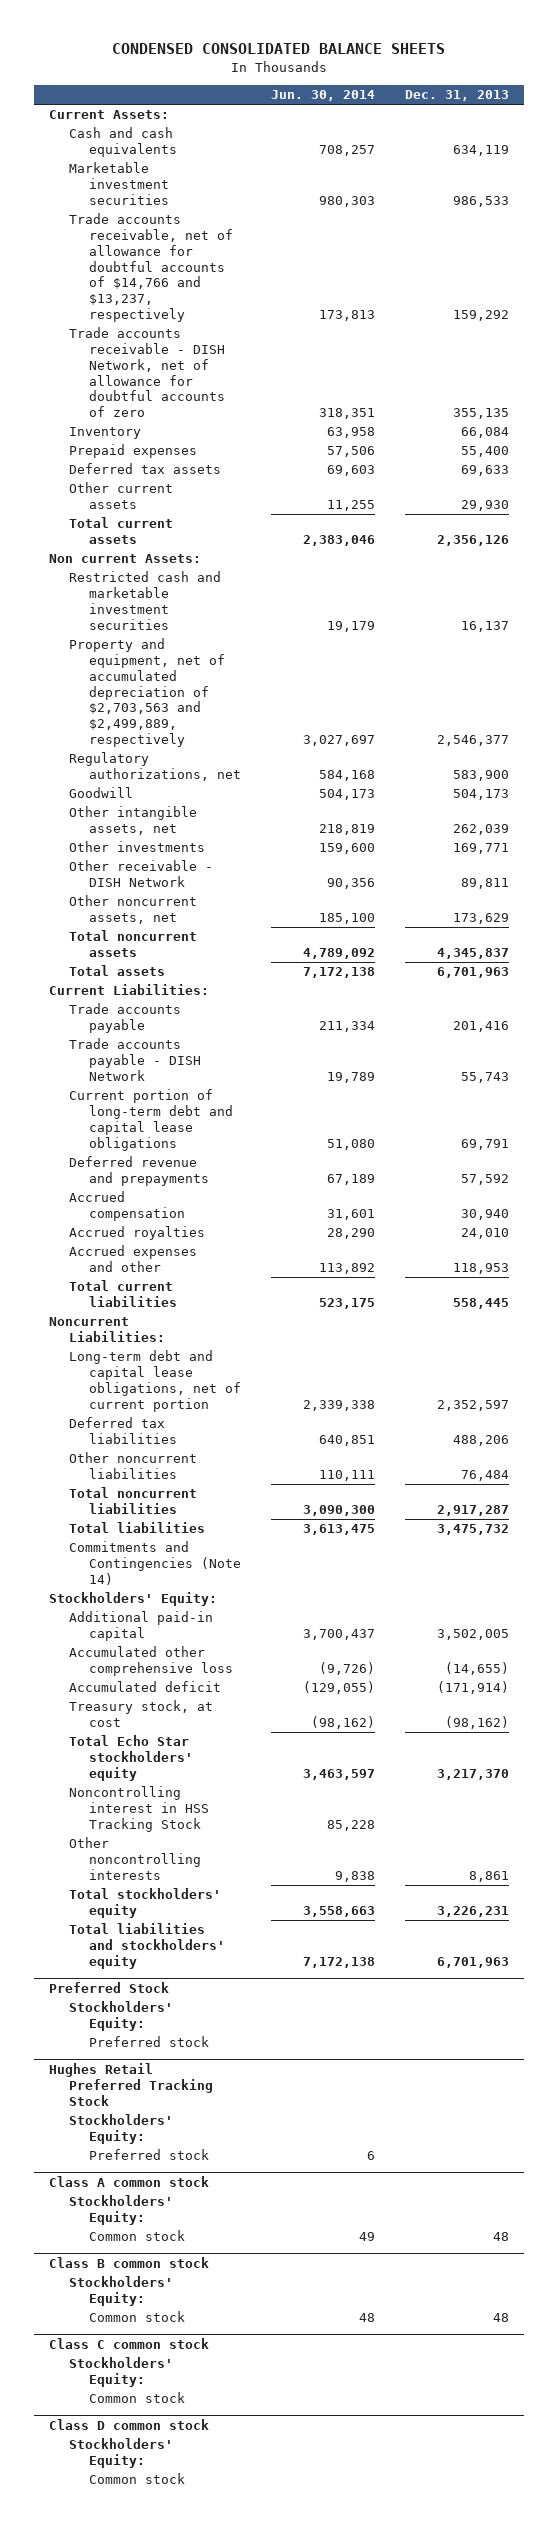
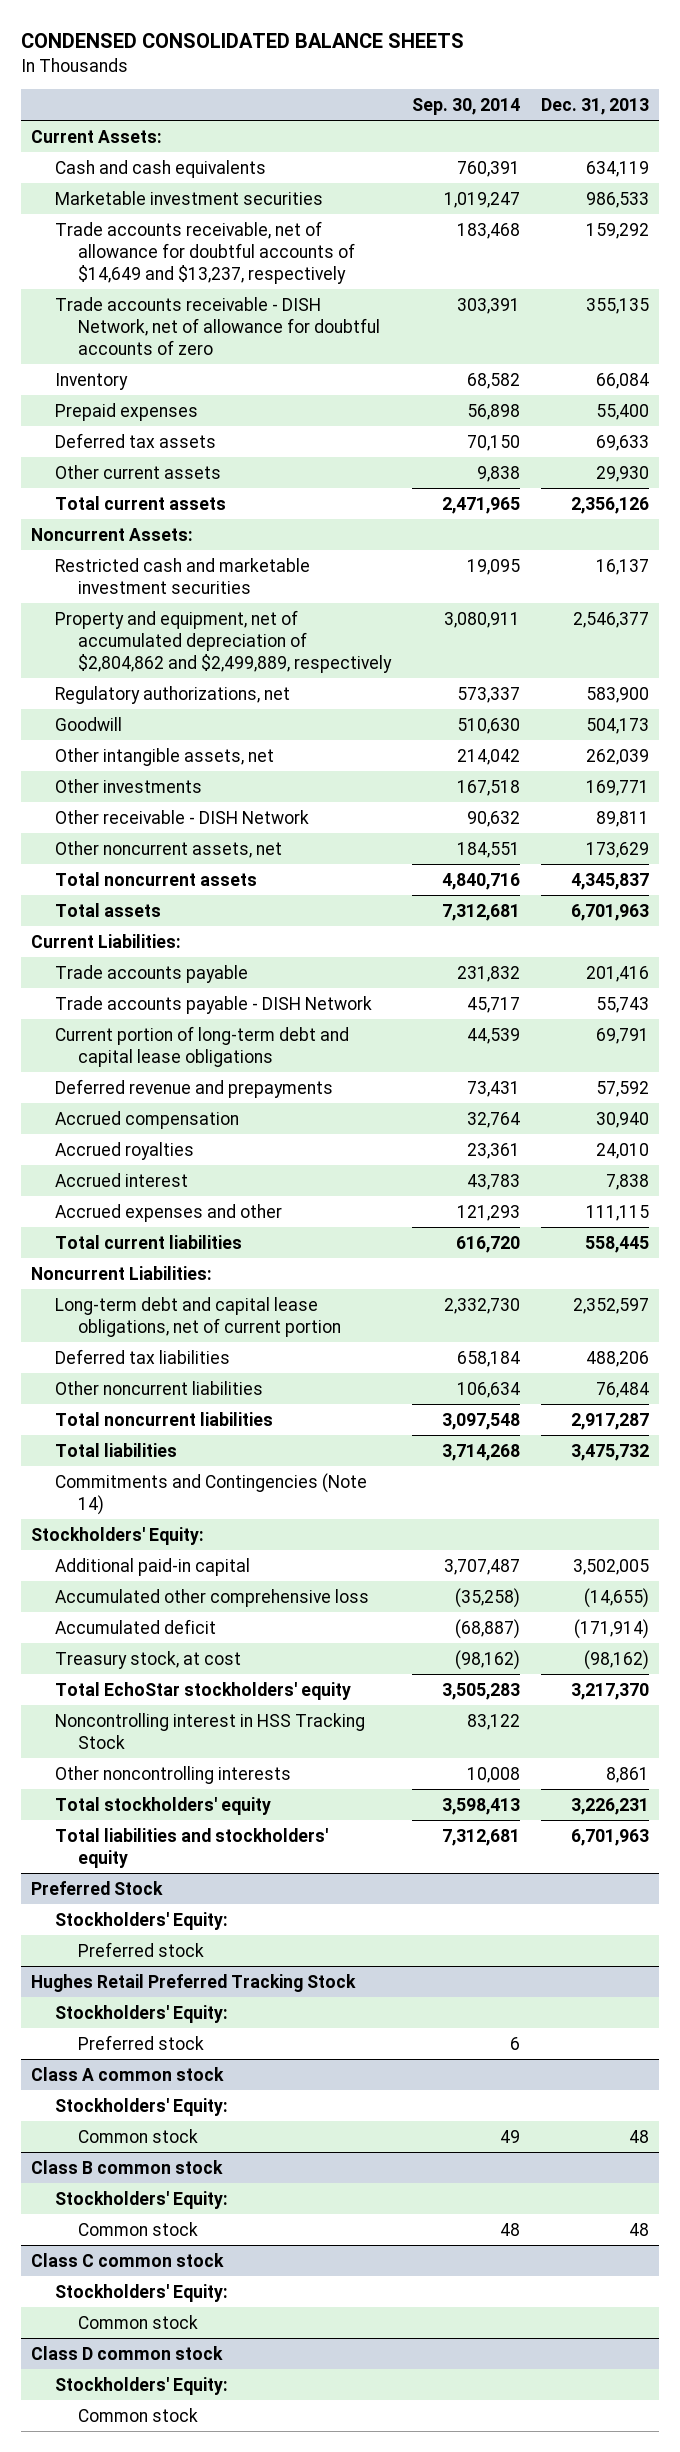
[270,90,375,102] Jun. 30, 2014 -> none
none -> [411,98,520,116] Sep. 30, 2014
[68,213,233,322] Trade accounts receivable, net of allowance for doubtful accounts of $14,766 and $13,237, respectively -> [54,220,356,284] Trade accounts receivable, net of allowance for doubtful accounts of $14,649 and $13,237, respectively
[48,554,201,564] Non current Assets: -> [31,527,194,541] Noncurrent Assets:
[68,638,225,747] Property and equipment, net of accumulated depreciation of $2,703,563 and $2,499,889, respectively -> [54,609,393,673] Property and equipment, net of accumulated depreciation of $2,804,862 and $2,499,889, respectively
none -> [54,1172,188,1187] Accrued interest
[452,1263,509,1275] 118,953 -> [585,1204,649,1221] 111,115
[68,1735,193,1781] Total Echo Star stockholders' equity -> [54,1681,351,1700] Total EchoStar stockholders' equity

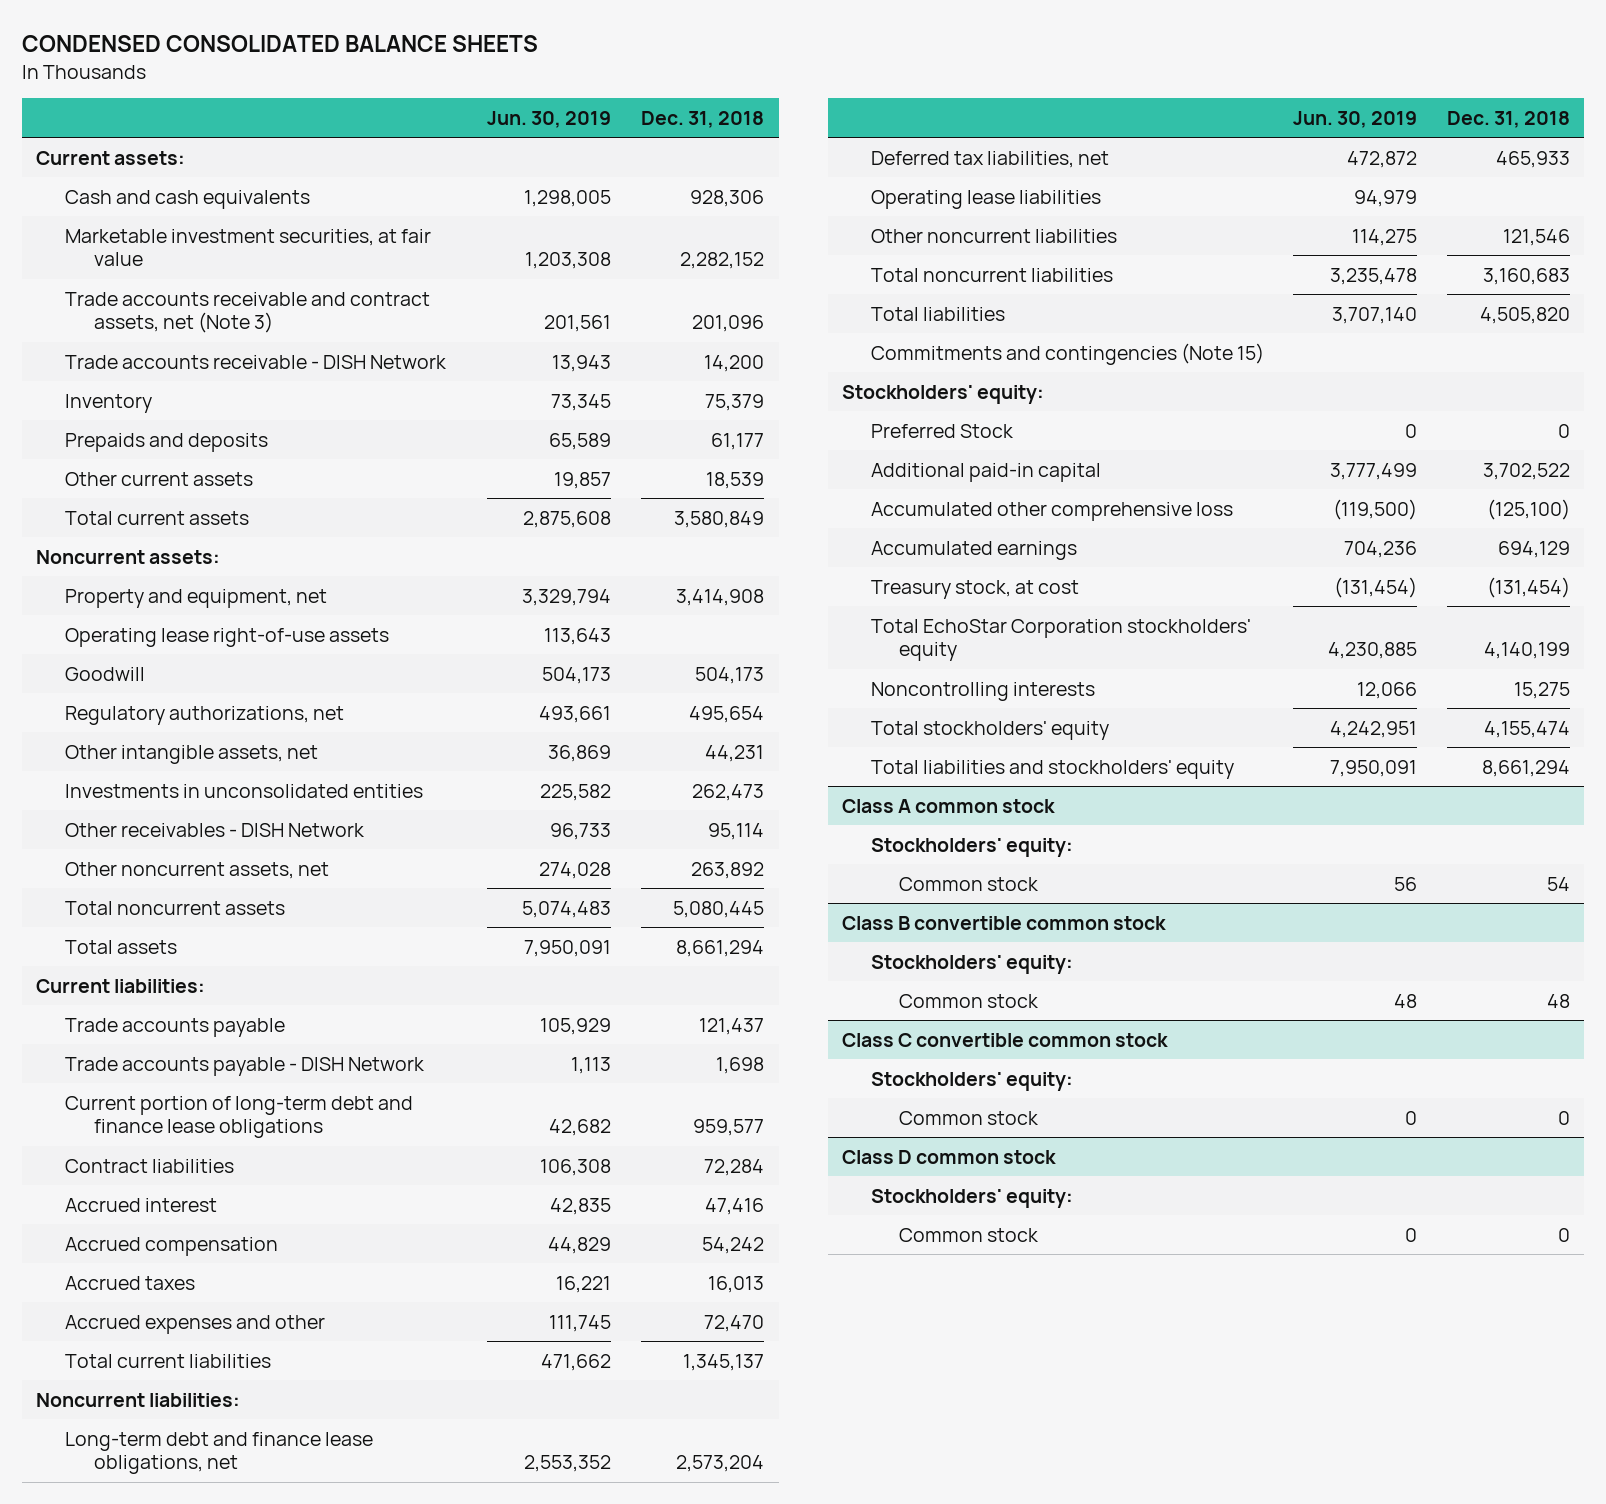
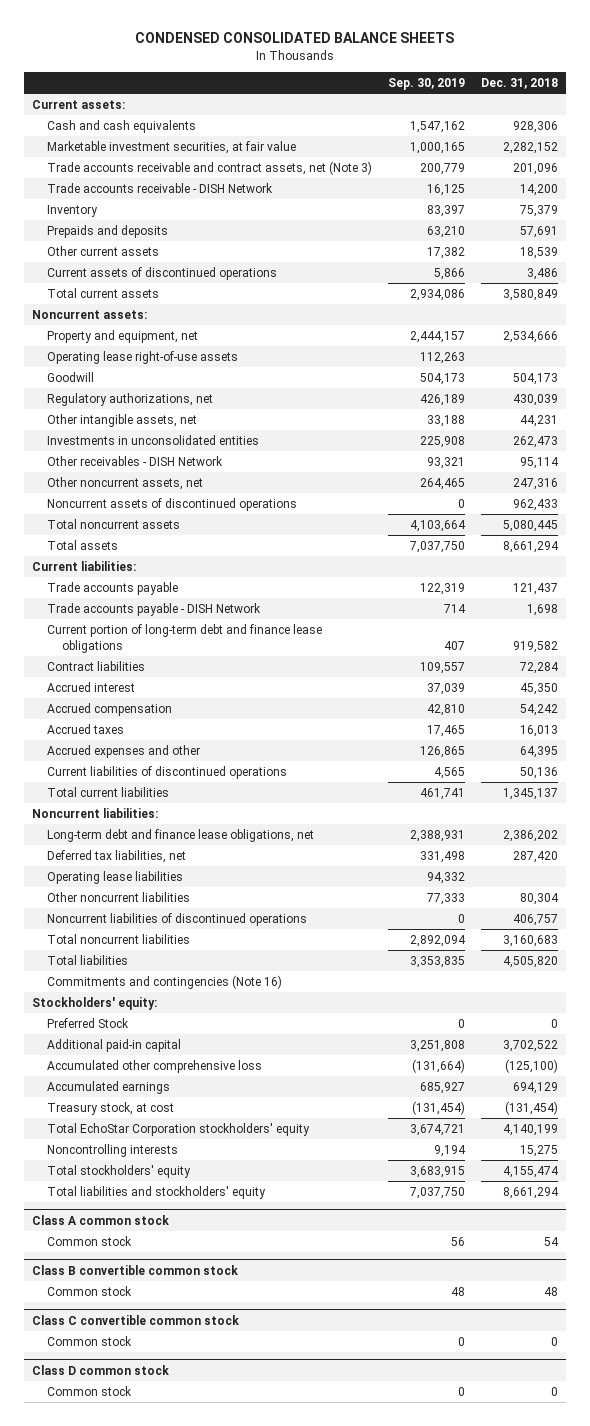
[487,111,612,129] Jun. 30, 2019 -> none
none -> [388,77,466,90] Sep. 30, 2019
[710,432,764,450] 61,177 -> [520,226,559,239] 57,691
none -> [47,267,278,281] Current assets of discontinued operations
[675,588,764,606] 3,414,908 -> [503,331,559,344] 2,534,666
[688,705,764,723] 495,654 -> [513,394,559,407] 430,039
[690,861,764,879] 263,892 -> [513,478,559,491] 247,316
none -> [47,498,298,512] Noncurrent assets of discontinued operations
[692,1119,764,1137] 959,577 -> [513,640,559,653] 919,582
[704,1197,764,1215] 47,416 -> [520,683,559,696] 45,350
[703,1314,764,1332] 72,470 -> [520,746,559,759] 64,395
none -> [47,766,288,780] Current liabilities of discontinued operations
[675,1455,764,1473] 2,573,204 -> [503,830,559,843] 2,386,202
[1495,150,1570,168] 465,933 -> [513,851,559,864] 287,420
[1502,228,1570,246] 121,546 -> [520,893,560,906] 80,304
none -> [47,913,308,927] Noncurrent liabilities of discontinued operations
[870,342,1264,365] Commitments and contingencies (Note 15) -> [47,975,283,990] Commitments and contingencies (Note 16)
[870,837,1073,857] Stockholders' equity: -> none
[870,954,1073,974] Stockholders' equity: -> none
[870,1071,1073,1091] Stockholders' equity: -> none
[870,1188,1073,1208] Stockholders' equity: -> none

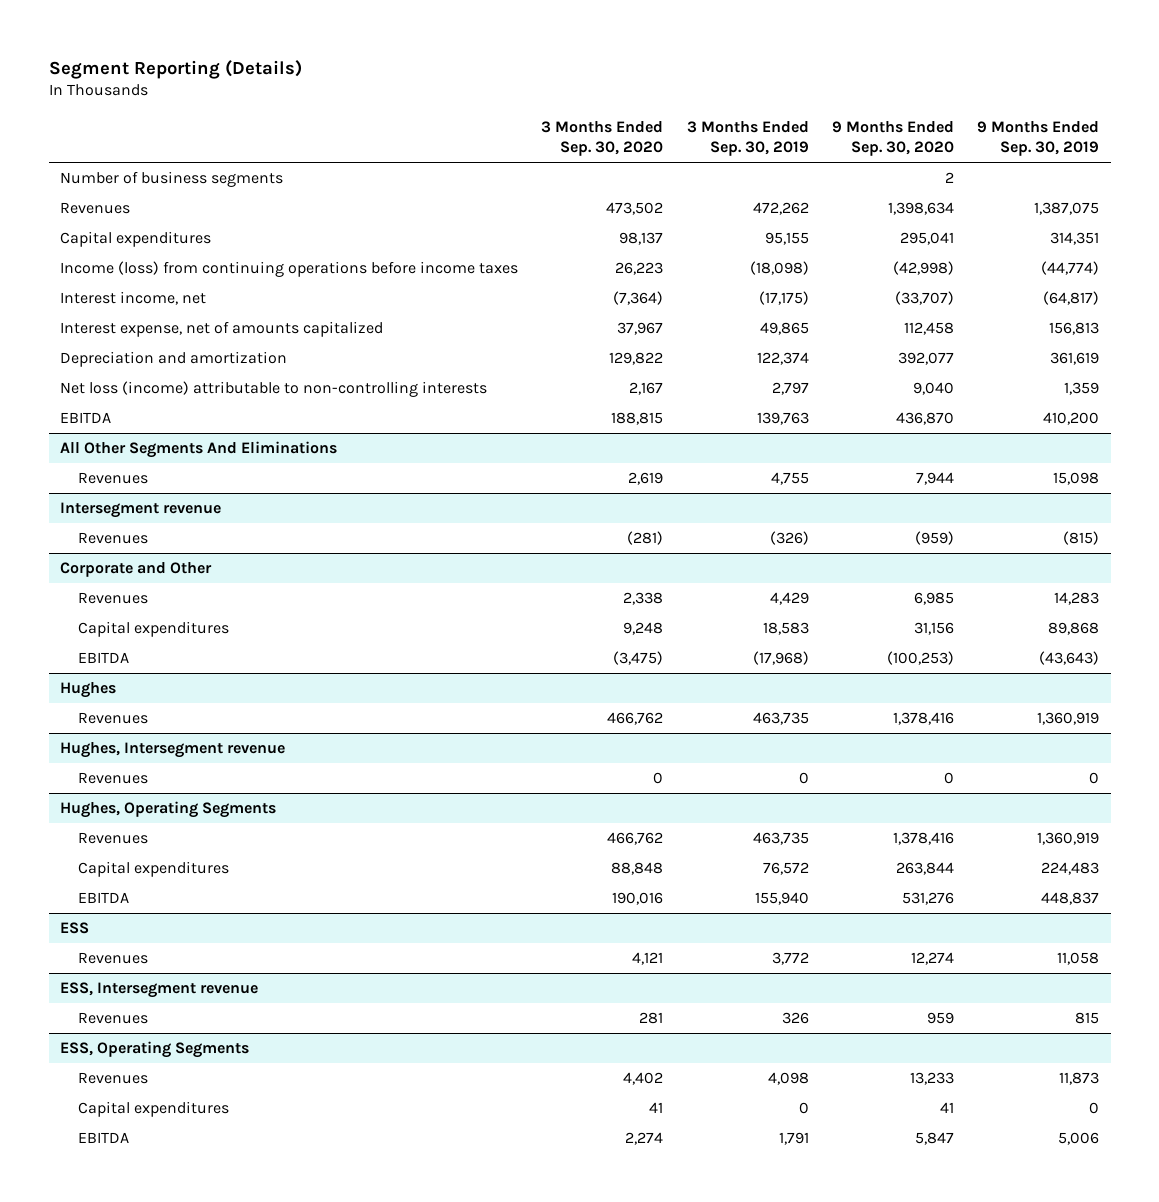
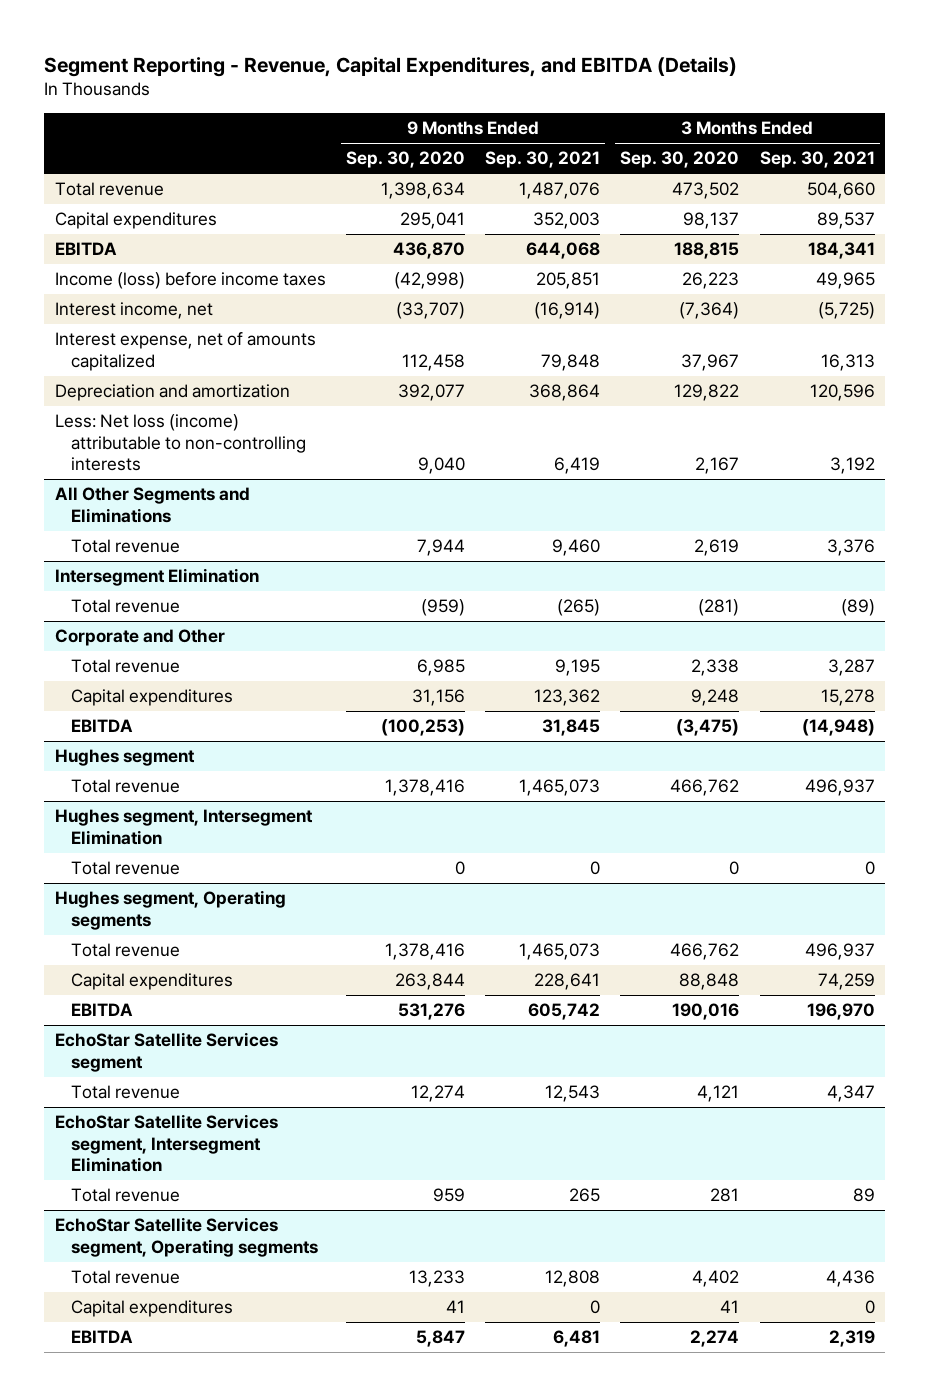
[48,59,302,79] Segment Reporting (Details) -> [44,56,738,77] Segment Reporting - Revenue, Capital Expenditures, and EBITDA (Details)
[686,120,809,157] 3 Months Ended Sep. 30, 2019 -> none
[977,120,1100,157] 9 Months Ended Sep. 30, 2019 -> none
none -> [485,151,601,169] Sep. 30, 2021
none -> [759,151,875,169] Sep. 30, 2021
[60,171,284,188] Number of business segments -> none
[60,202,131,215] Revenues -> [54,182,164,197] Total revenue
[60,412,112,424] EBITDA -> [54,242,117,256] EBITDA
[60,261,519,278] Income (loss) from continuing operations before income taxes -> [54,272,326,290] Income (loss) before income taxes
[60,381,488,398] Net loss (income) attributable to non-controlling interests -> [54,414,307,472] Less: Net loss (income) attributable to non-controlling interests
[60,441,338,459] All Other Segments And Eliminations -> [54,487,250,523] All Other Segments and Eliminations
[77,472,148,485] Revenues -> [71,539,181,554] Total revenue
[60,502,222,519] Intersegment revenue -> [54,568,259,587] Intersegment Elimination
[77,532,148,545] Revenues -> [71,599,181,614] Total revenue
[77,592,148,605] Revenues -> [71,659,181,674] Total revenue
[60,742,286,759] Hughes, Intersegment revenue -> none
[60,682,117,699] Hughes -> [54,749,195,767] Hughes segment
[77,712,148,725] Revenues -> [71,779,181,794] Total revenue
none -> [54,809,313,845] Hughes segment, Intersegment Elimination
[77,772,148,785] Revenues -> [71,861,181,876] Total revenue
[60,801,277,819] Hughes, Operating Segments -> [54,890,286,930] Hughes segment, Operating segments
[77,832,148,845] Revenues -> [71,943,181,958] Total revenue
[60,982,259,999] ESS, Intersegment revenue -> none
[60,1041,250,1059] ESS, Operating Segments -> none
[60,922,90,935] ESS -> [54,1032,278,1072] EchoStar Satellite Services segment
[77,952,148,965] Revenues -> [71,1085,181,1100] Total revenue
none -> [54,1114,278,1173] EchoStar Satellite Services segment, Intersegment Elimination
[77,1012,148,1025] Revenues -> [71,1188,181,1203] Total revenue
none -> [54,1217,319,1257] EchoStar Satellite Services segment, Operating segments
[77,1072,148,1085] Revenues -> [71,1270,181,1285] Total revenue

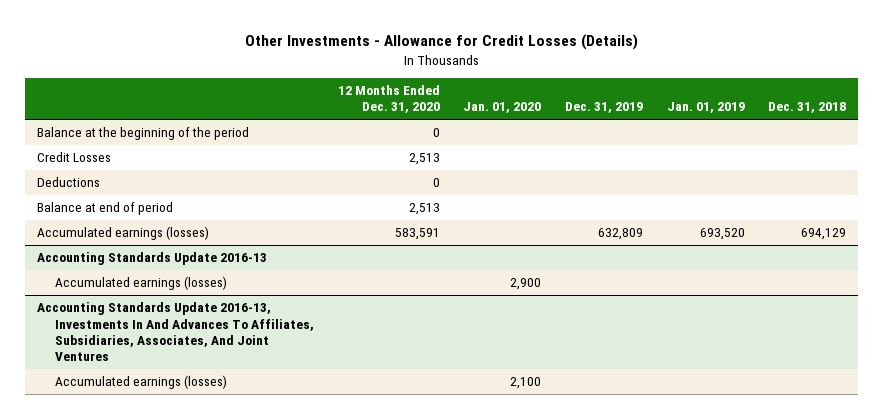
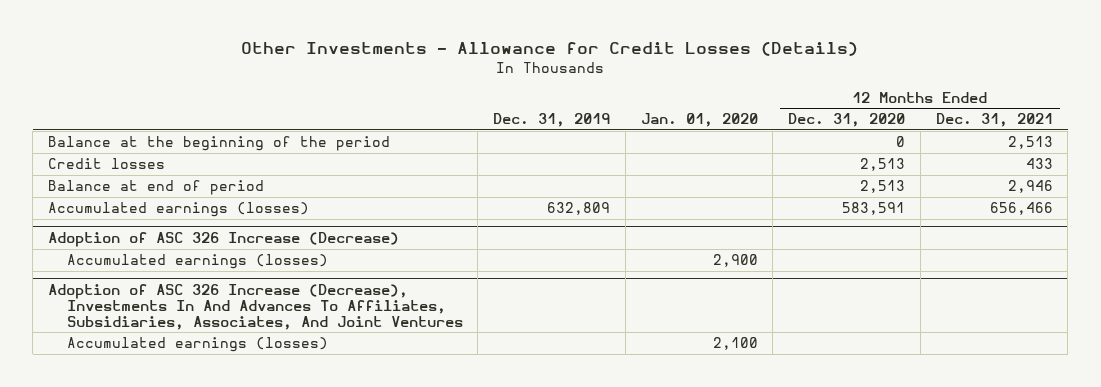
[666,102,745,114] Jan. 01, 2019 -> none
[768,102,847,114] Dec. 31, 2018 -> none
none -> [935,113,1053,128] Dec. 31, 2021
[37,177,101,188] Deductions -> none
[37,152,112,163] Credit Losses -> [47,158,165,170] Credit losses
[37,252,268,266] Accounting Standards Update 2016-13 -> [47,232,399,248] Adoption of ASC 326 Increase (Decrease)
[37,302,315,361] Accounting Standards Update 2016-13, Investments In And Advances To Affiliates, Subsidiaries, Associates, And Joint Ventures -> none
none -> [47,284,463,330] Adoption of ASC 326 Increase (Decrease), Investments In And Advances To Affiliates, Subsidiaries, Associates, And Joint Ventures

